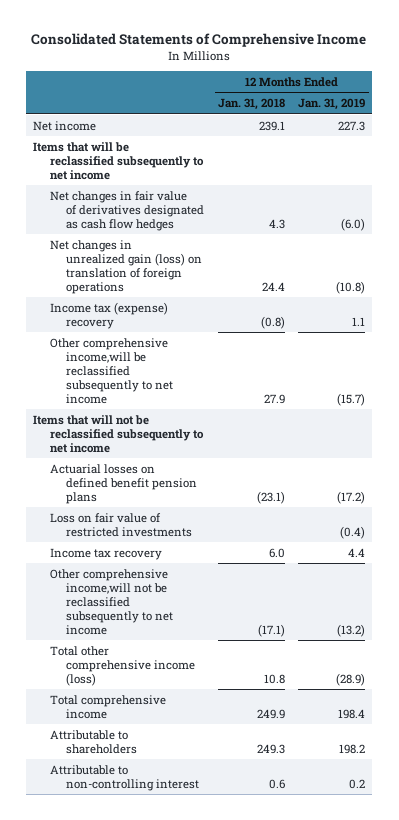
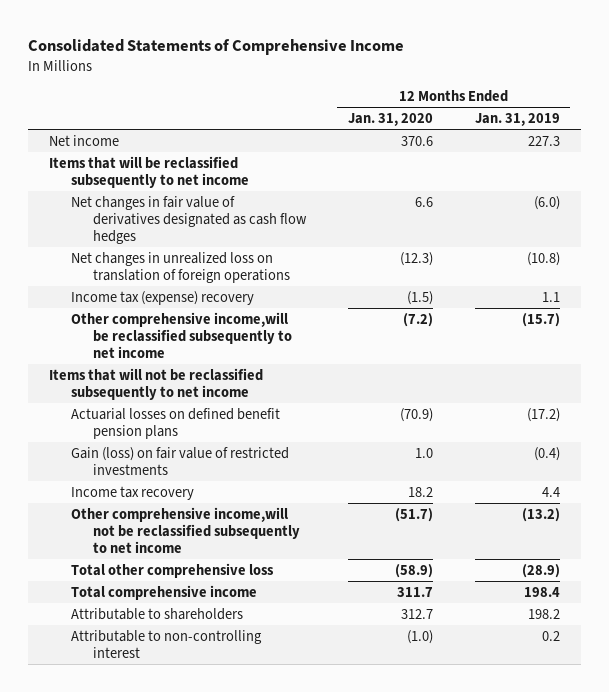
[217,98,285,111] Jan. 31, 2018 -> none
none -> [347,112,433,126] Jan. 31, 2020
[49,239,203,294] Net changes in unrealized gain (loss) on translation of foreign operations -> [71,251,290,283] Net changes in unrealized loss on translation of foreign operations
[49,512,193,537] Loss on fair value of restricted investments -> [71,446,290,475] Gain (loss) on fair value of restricted investments
[49,645,196,686] Total other comprehensive income (loss) -> [71,562,275,578] Total other comprehensive loss

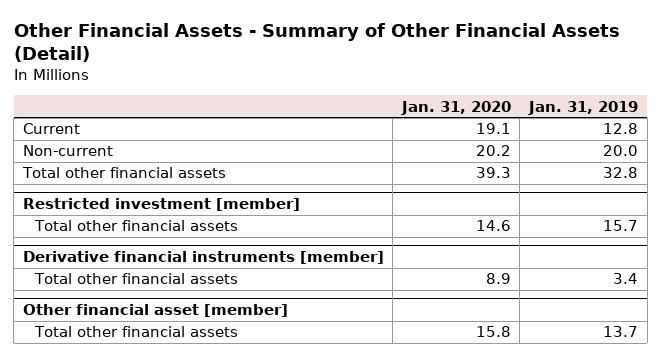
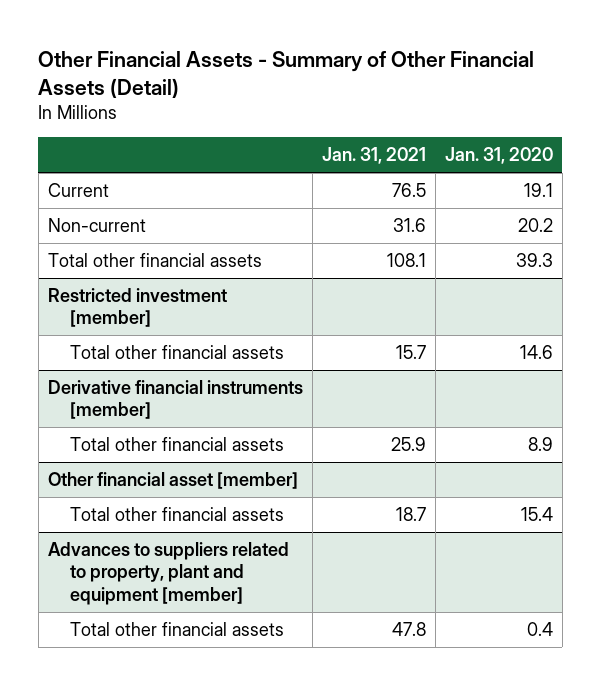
[527,100,638,115] Jan. 31, 2019 -> none
none -> [321,147,426,165] Jan. 31, 2021
[475,326,511,338] 15.8 -> [520,507,553,522] 15.4
none -> [47,542,289,605] Advances to suppliers related to property, plant and equipment [member]
none -> [70,622,285,637] Total other financial assets

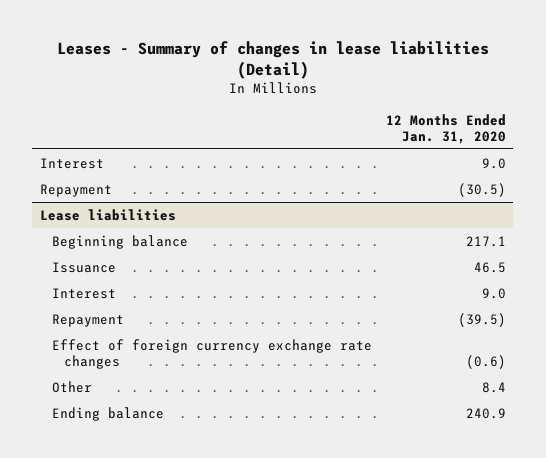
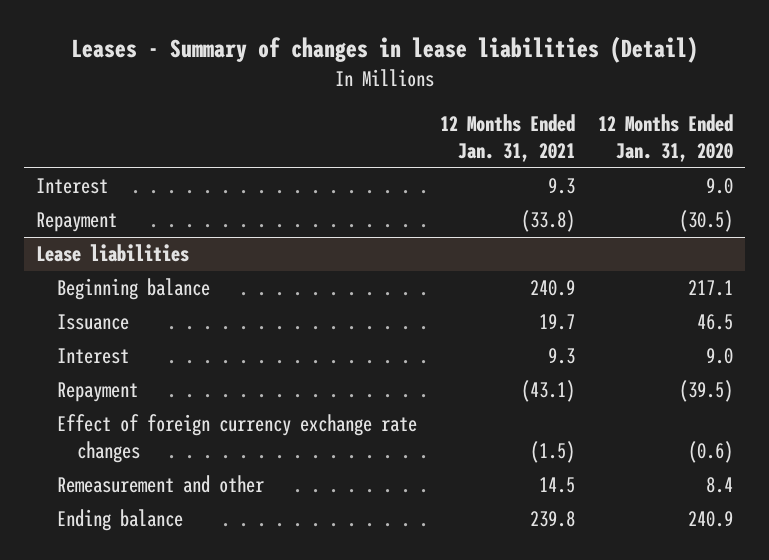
none -> [439,114,575,163] 12 Months Ended Jan. 31, 2021
[51,380,92,393] Other -> none
none -> [56,475,264,494] Remeasurement and other

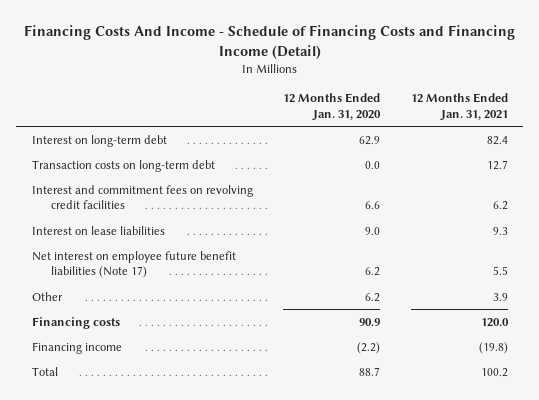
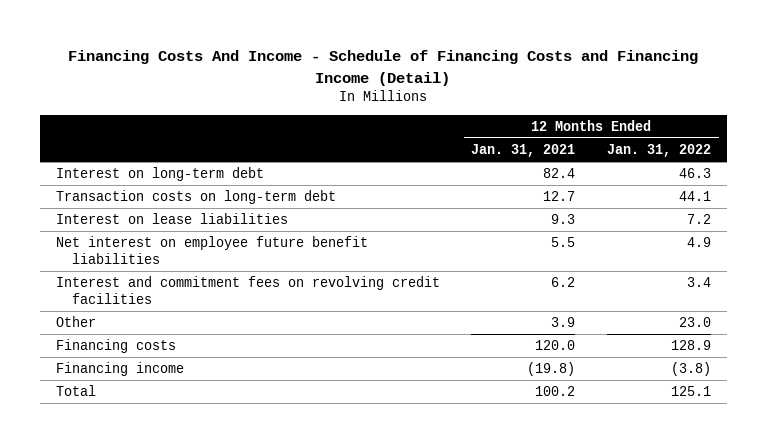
[283,93,382,121] 12 Months Ended Jan. 31, 2020 -> none
none -> [606,144,711,158] Jan. 31, 2022
[31,250,236,279] Net interest on employee future benefit liabilities (Note 17) -> [55,236,368,264] Net interest on employee future benefit liabilities
[31,184,253,210] Interest and commitment fees on revolving credit facilities -> [55,276,440,304] Interest and commitment fees on revolving credit facilities

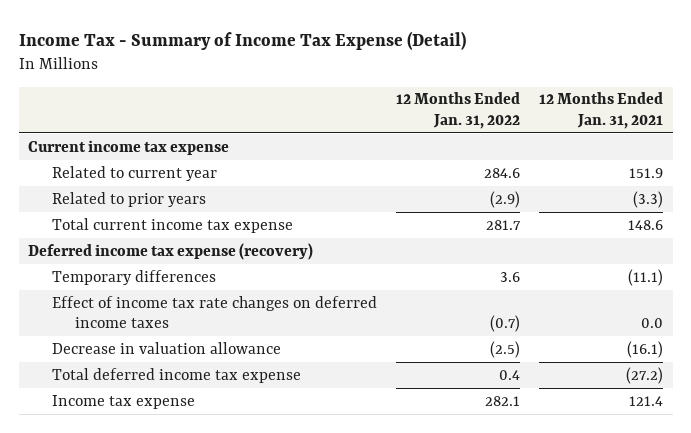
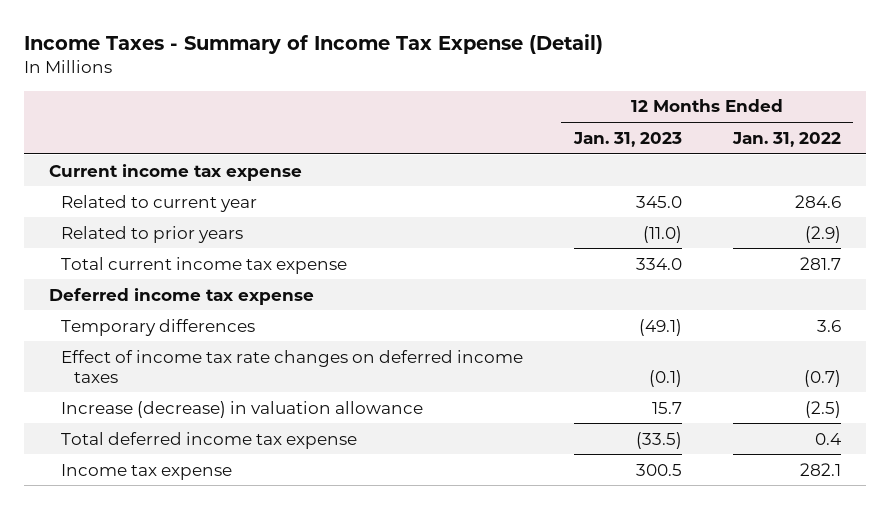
[18,30,466,50] Income Tax - Summary of Income Tax Expense (Detail) -> [23,34,603,55] Income Taxes - Summary of Income Tax Expense (Detail)
[539,92,664,129] 12 Months Ended Jan. 31, 2021 -> none
none -> [573,131,683,147] Jan. 31, 2023
[28,242,314,260] Deferred income tax expense (recovery) -> [49,287,315,305] Deferred income tax expense
[51,341,281,354] Decrease in valuation allowance -> [61,400,424,418] Increase (decrease) in valuation allowance

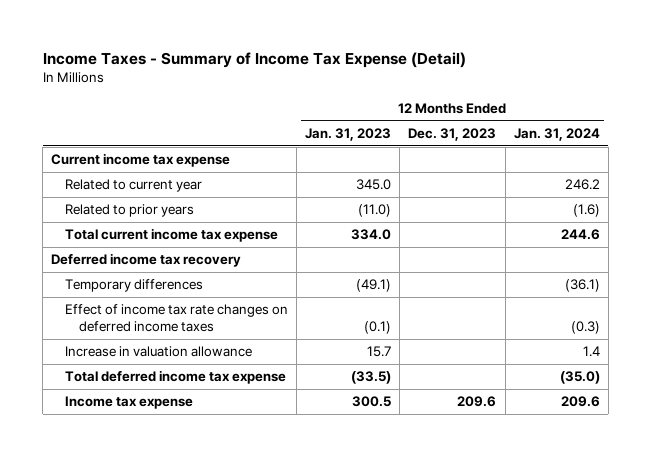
[731,131,841,147] Jan. 31, 2022 -> none
none -> [408,127,497,141] Dec. 31, 2023
none -> [513,127,600,141] Jan. 31, 2024
[49,287,315,305] Deferred income tax expense -> [51,253,242,268] Deferred income tax recovery
[61,400,424,418] Increase (decrease) in valuation allowance -> [65,346,253,358] Increase in valuation allowance

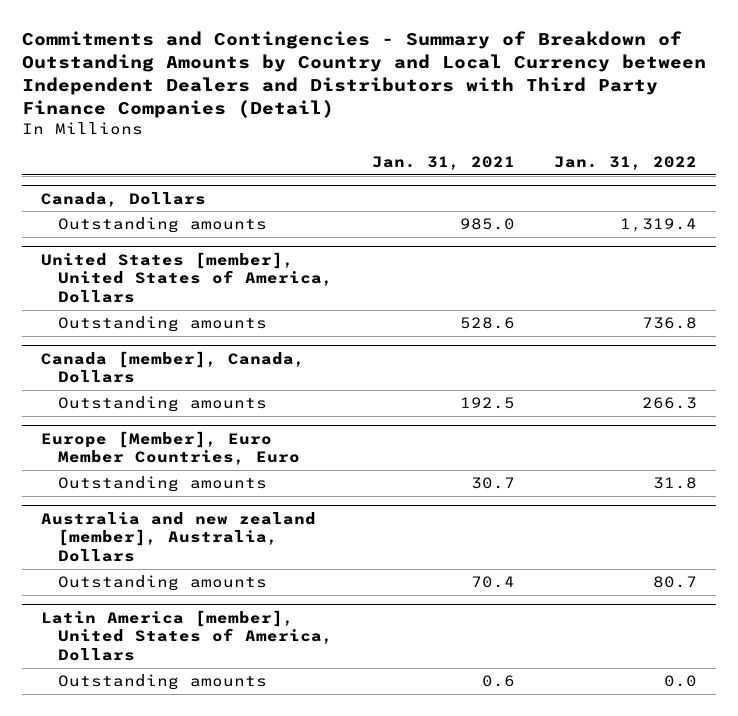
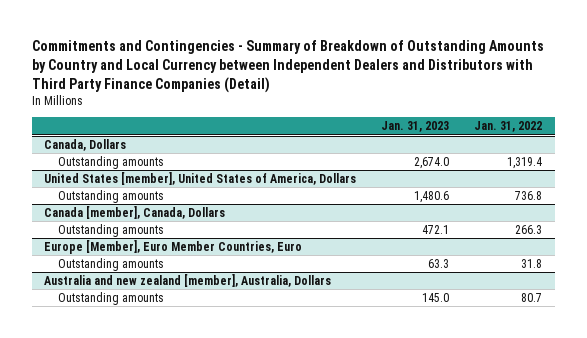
[371,155,515,170] Jan. 31, 2021 -> none
none -> [381,121,450,133] Jan. 31, 2023
[41,609,334,662] Latin America [member], United States of America, Dollars -> none
[58,674,268,691] Outstanding amounts -> none

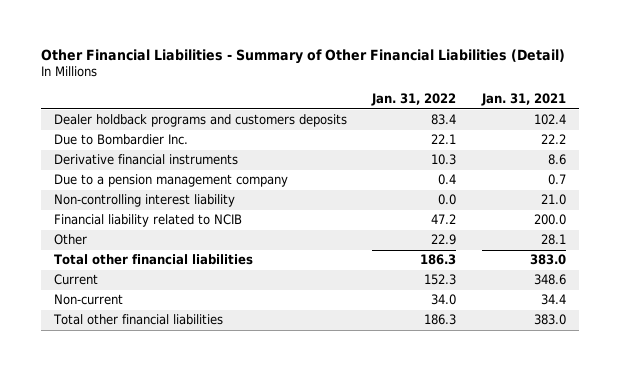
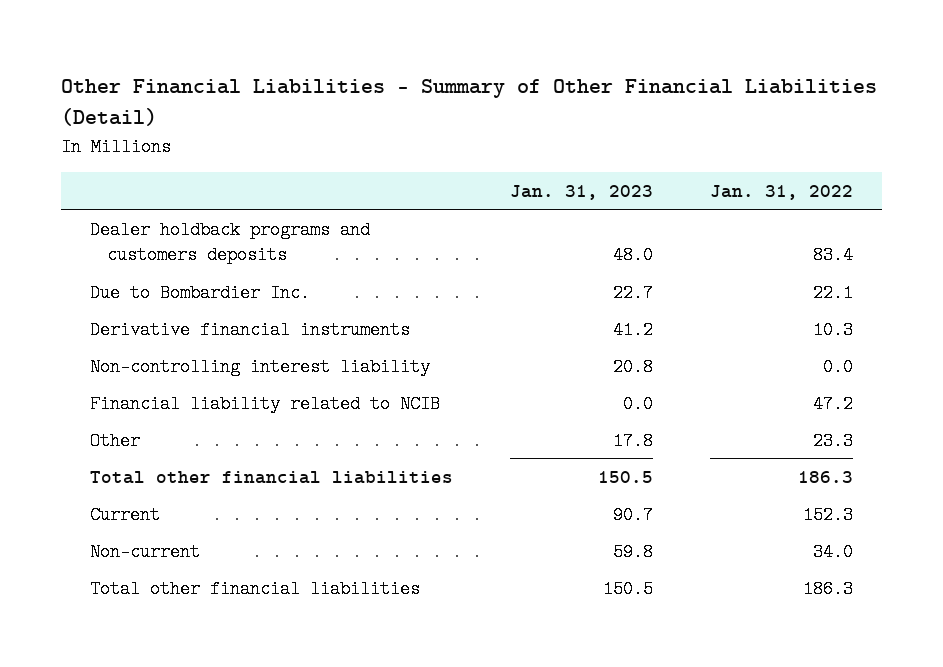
[481,93,567,107] Jan. 31, 2021 -> none
none -> [510,184,654,200] Jan. 31, 2023
[53,174,288,188] Due to a pension management company -> none
[431,234,457,246] 22.9 -> [813,431,854,450] 23.3

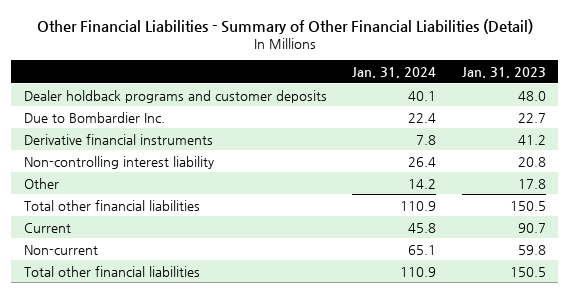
[710,184,854,200] Jan. 31, 2022 -> none
none -> [352,66,437,78] Jan. 31, 2024
[90,220,371,265] Dealer holdback programs and customers deposits -> [23,89,327,103] Dealer holdback programs and customer deposits
[90,394,441,413] Financial liability related to NCIB -> none

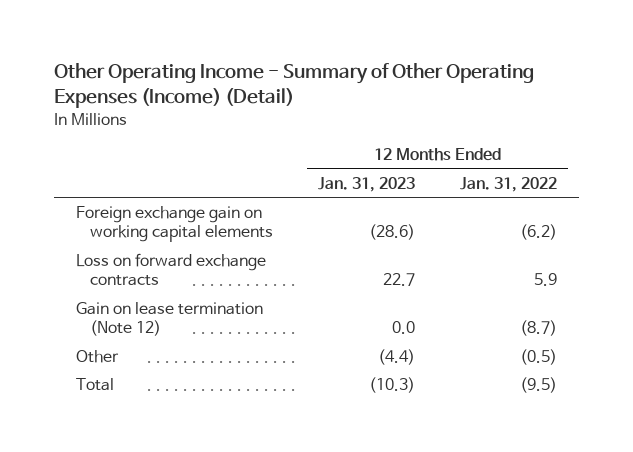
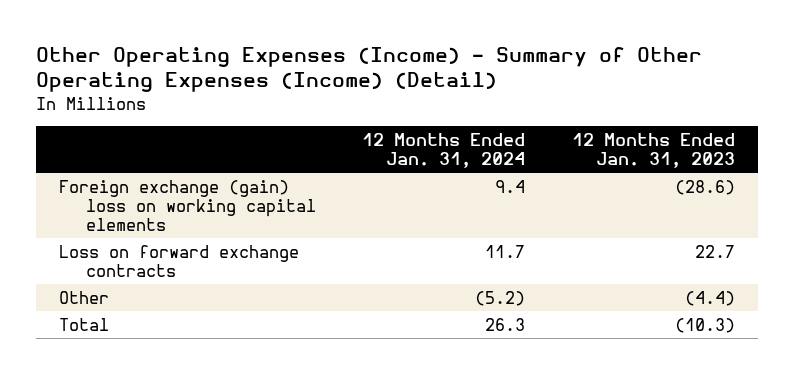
[53,63,534,109] Other Operating Income - Summary of Other Operating Expenses (Income) (Detail) -> [35,46,702,93] Other Operating Expenses (Income) - Summary of Other Operating Expenses (Income) (Detail)
[460,176,558,192] Jan. 31, 2022 -> none
none -> [362,132,526,169] 12 Months Ended Jan. 31, 2024
[76,205,274,243] Foreign exchange gain on working capital elements -> [59,179,316,232] Foreign exchange (gain) loss on working capital elements
[76,301,264,337] Gain on lease termination (Note 12) -> none

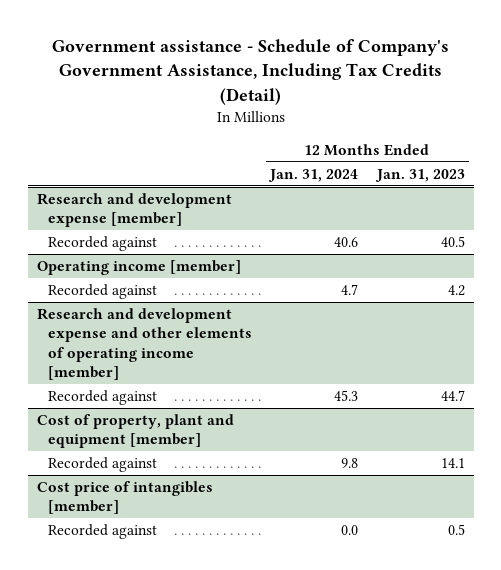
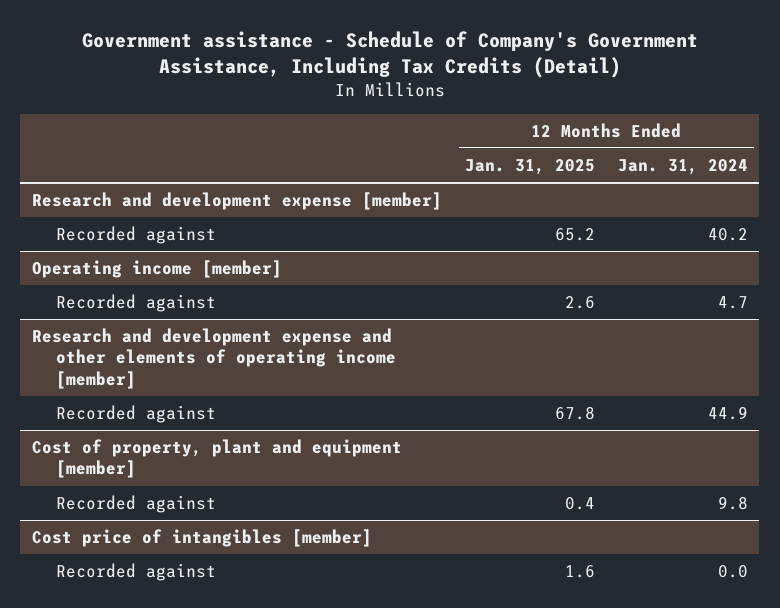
[374,168,465,182] Jan. 31, 2023 -> none
none -> [464,159,595,176] Jan. 31, 2025
[334,237,359,248] 40.6 -> [707,228,748,242] 40.2
[334,390,359,402] 45.3 -> [707,406,748,421] 44.9

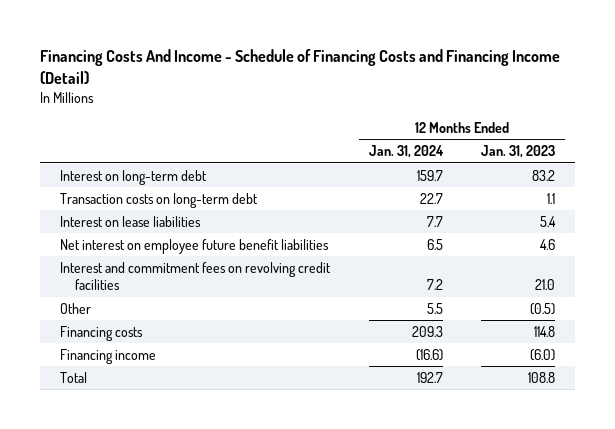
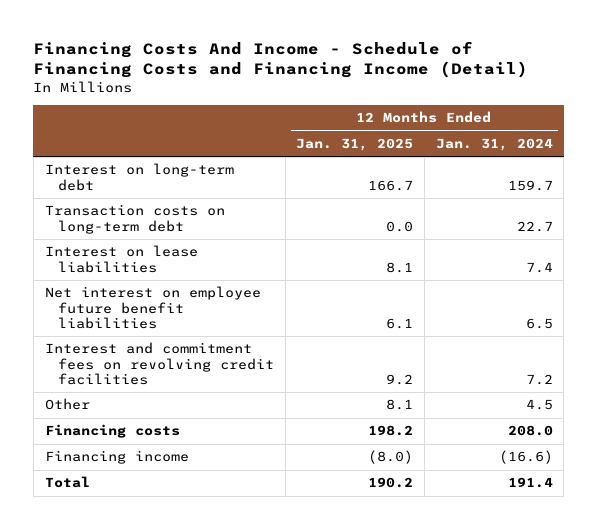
[481,145,556,159] Jan. 31, 2023 -> none
none -> [296,138,414,152] Jan. 31, 2025
[426,215,443,227] 7.7 -> [525,261,553,273] 7.4
[426,302,443,314] 5.5 -> [525,399,553,411] 4.5
[411,325,443,337] 209.3 -> [507,425,553,437] 208.0
[416,371,443,383] 192.7 -> [507,477,553,489] 191.4

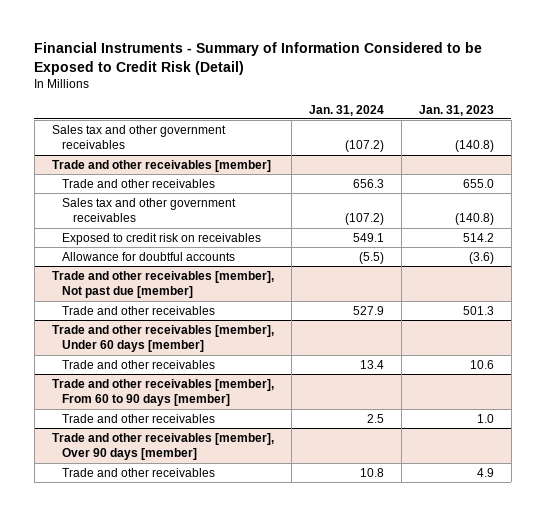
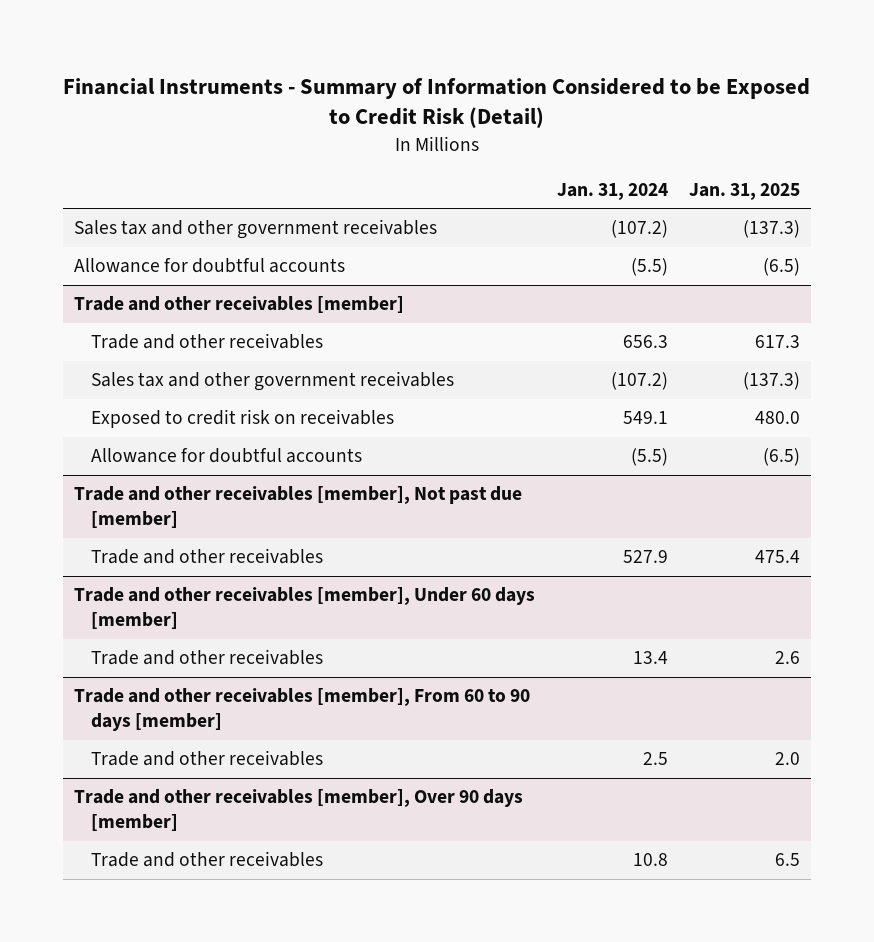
[418,104,494,116] Jan. 31, 2023 -> none
none -> [689,182,801,200] Jan. 31, 2025
none -> [73,258,345,274] Allowance for doubtful accounts

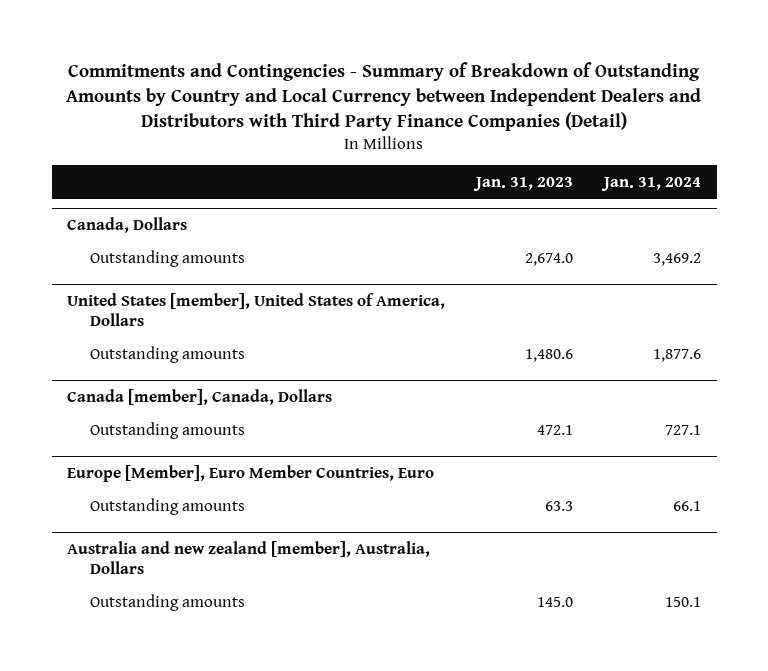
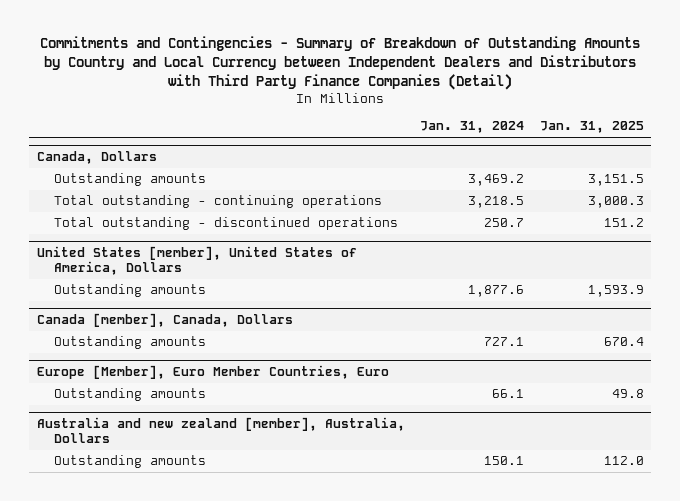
[473,176,574,191] Jan. 31, 2023 -> none
none -> [539,121,644,134] Jan. 31, 2025
none -> [54,195,383,209] Total outstanding - continuing operations
none -> [54,217,399,231] Total outstanding - discontinued operations

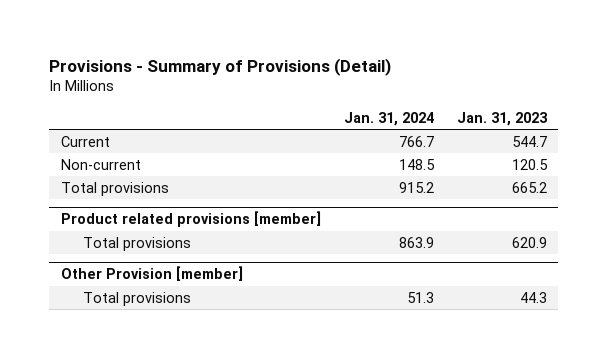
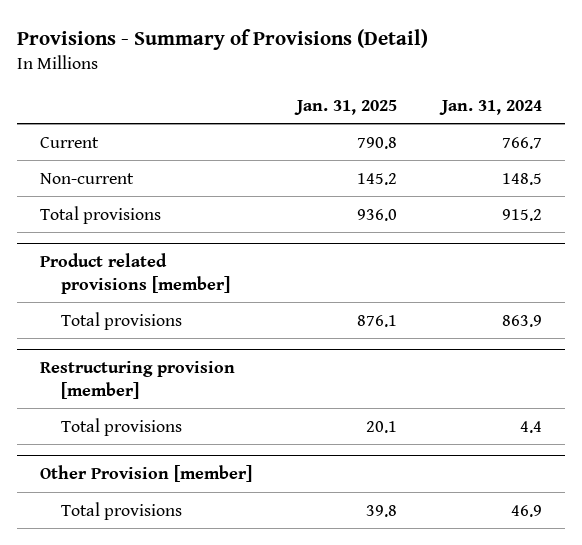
[456,111,548,126] Jan. 31, 2023 -> none
none -> [294,99,398,115] Jan. 31, 2025
none -> [39,360,235,399] Restructuring provision [member]
none -> [60,417,182,436] Total provisions
[406,291,434,303] 51.3 -> [511,504,543,517] 46.9

